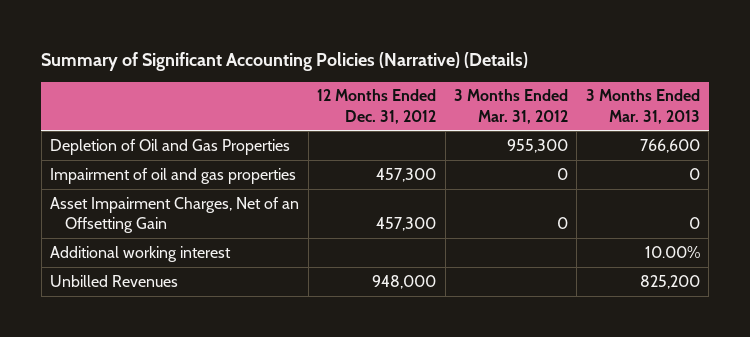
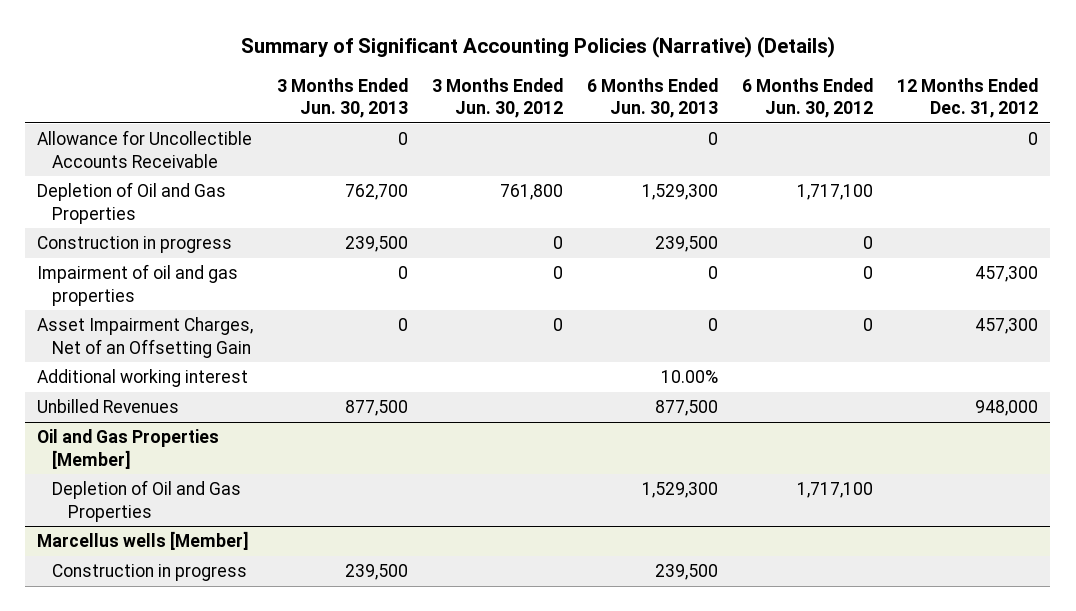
[453,89,568,124] 3 Months Ended Mar. 31, 2012 -> none
[585,89,700,124] 3 Months Ended Mar. 31, 2013 -> none
none -> [277,77,409,119] 3 Months Ended Jun. 30, 2013
none -> [432,77,564,119] 3 Months Ended Jun. 30, 2012
none -> [587,77,719,119] 6 Months Ended Jun. 30, 2013
none -> [742,77,874,119] 6 Months Ended Jun. 30, 2012
none -> [37,130,253,168] Allowance for Uncollectible Accounts Receivable
none -> [37,236,233,254] Construction in progress
none -> [37,429,220,469] Oil and Gas Properties [Member]
none -> [52,480,242,522] Depletion of Oil and Gas Properties
none -> [37,531,250,551] Marcellus wells [Member]
none -> [52,564,248,582] Construction in progress

